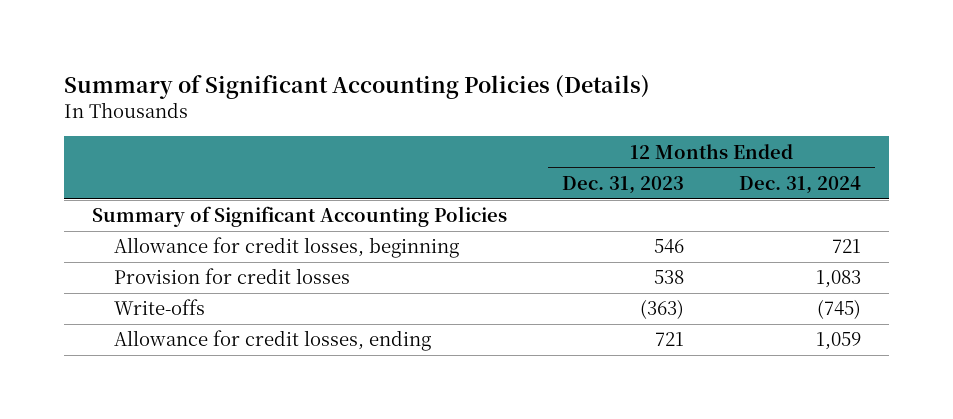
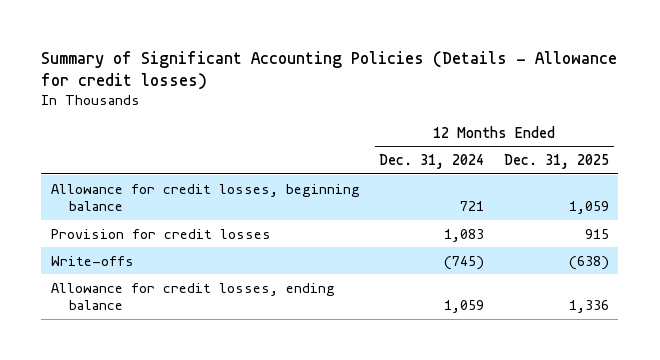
[63,74,650,99] Summary of Significant Accounting Policies (Details) -> [41,50,618,90] Summary of Significant Accounting Policies (Details - Allowance for credit losses)
[562,176,685,195] Dec. 31, 2023 -> none
none -> [503,154,609,170] Dec. 31, 2025
[91,206,507,228] Summary of Significant Accounting Policies -> none
[114,237,460,259] Allowance for credit losses, beginning -> [50,183,360,212] Allowance for credit losses, beginning balance
[114,330,432,352] Allowance for credit losses, ending -> [50,282,335,311] Allowance for credit losses, ending balance

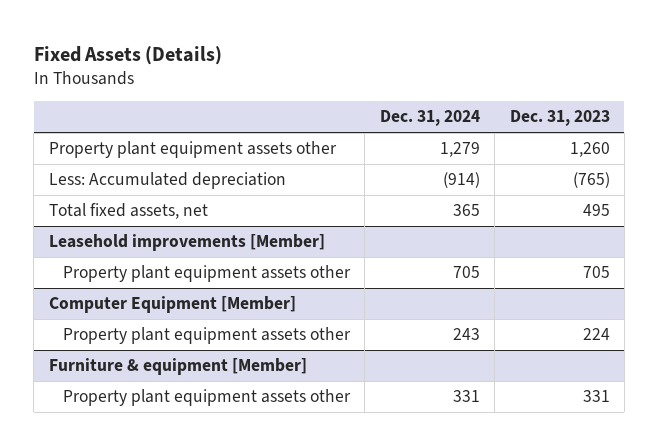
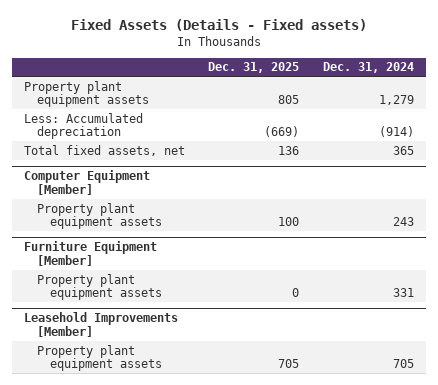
[33,45,222,65] Fixed Assets (Details) -> [70,18,367,31] Fixed Assets (Details - Fixed assets)
[509,110,610,127] Dec. 31, 2023 -> none
none -> [208,62,300,74] Dec. 31, 2025
[48,141,337,159] Property plant equipment assets other -> [23,80,149,108] Property plant equipment assets
[48,234,325,252] Leasehold improvements [Member] -> none
[62,265,351,283] Property plant equipment assets other -> none
[62,327,351,345] Property plant equipment assets other -> [36,202,162,230] Property plant equipment assets
[48,358,307,376] Furniture & equipment [Member] -> [23,241,157,266] Furniture Equipment [Member]
[62,389,351,407] Property plant equipment assets other -> [36,273,162,301] Property plant equipment assets
none -> [23,312,178,337] Leasehold Improvements [Member]
none -> [36,344,162,372] Property plant equipment assets

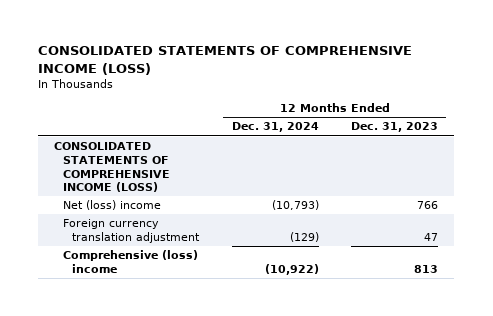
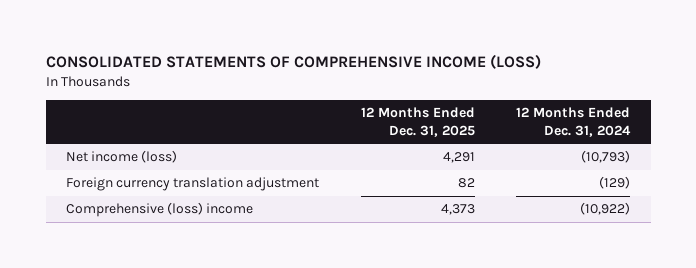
[351,122,439,133] Dec. 31, 2023 -> none
none -> [360,106,475,137] 12 Months Ended Dec. 31, 2025
[54,142,171,193] CONSOLIDATED STATEMENTS OF COMPREHENSIVE INCOME (LOSS) -> none
[63,200,162,211] Net (loss) income -> [66,150,178,164] Net income (loss)

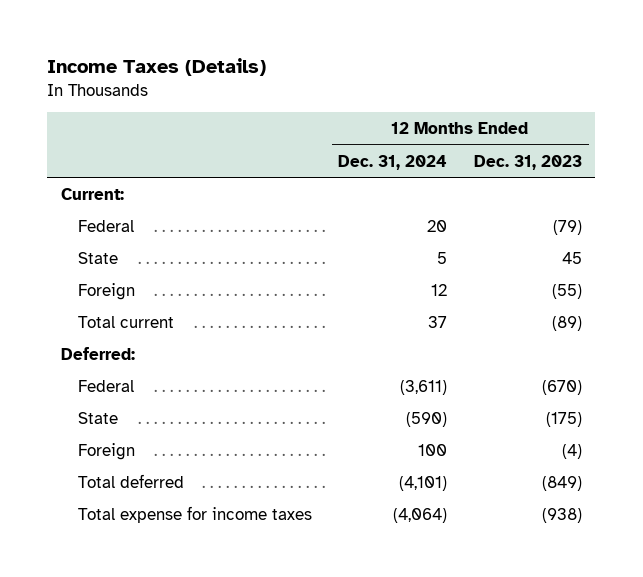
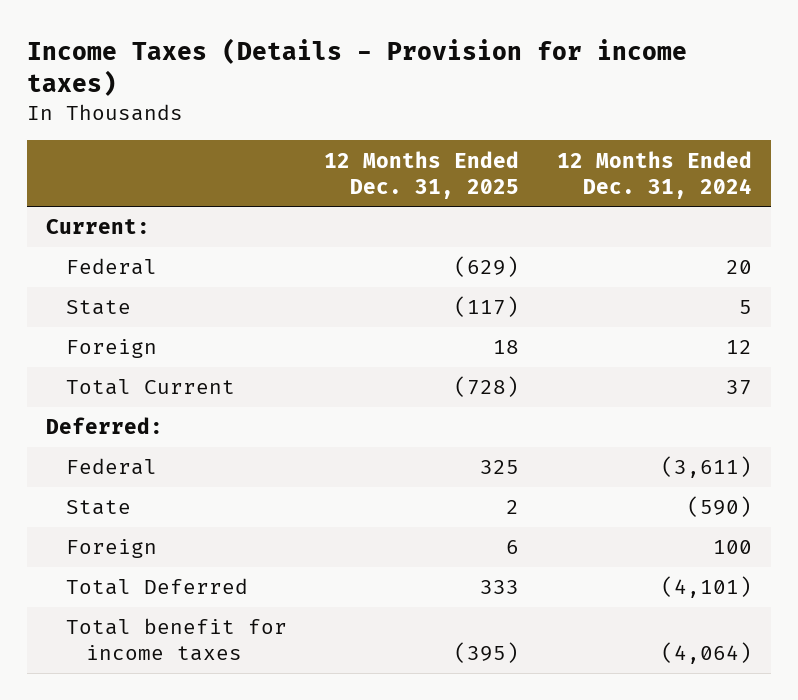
[47,58,267,77] Income Taxes (Details) -> [27,37,688,96] Income Taxes (Details - Provision for income taxes)
[473,154,582,170] Dec. 31, 2023 -> none
none -> [324,150,520,199] 12 Months Ended Dec. 31, 2025
[77,315,174,328] Total current -> [65,379,235,396] Total Current
[77,473,184,488] Total deferred -> [65,578,248,596] Total Deferred
[77,505,312,523] Total expense for income taxes -> [65,618,287,662] Total benefit for income taxes

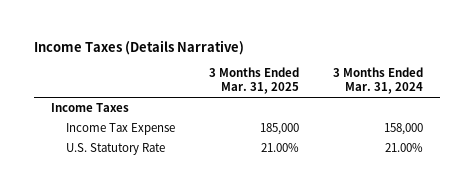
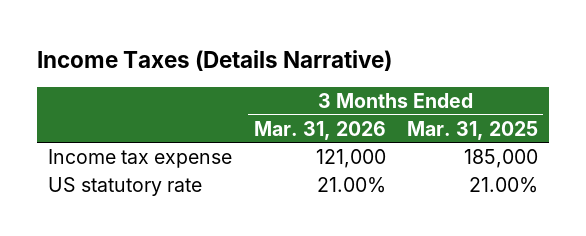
[332,67,423,95] 3 Months Ended Mar. 31, 2024 -> none
none -> [253,120,386,140] Mar. 31, 2026
[50,103,129,113] Income Taxes -> none
[66,123,176,136] Income Tax Expense -> [48,148,233,168] Income tax expense
[66,143,166,156] U.S. Statutory Rate -> [48,176,203,196] US statutory rate

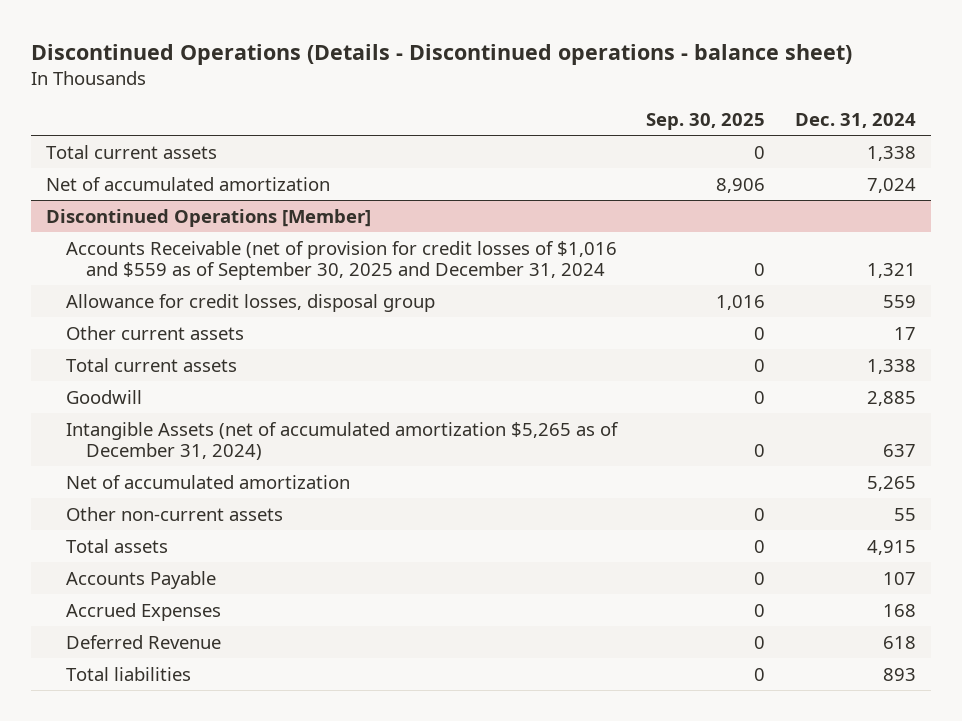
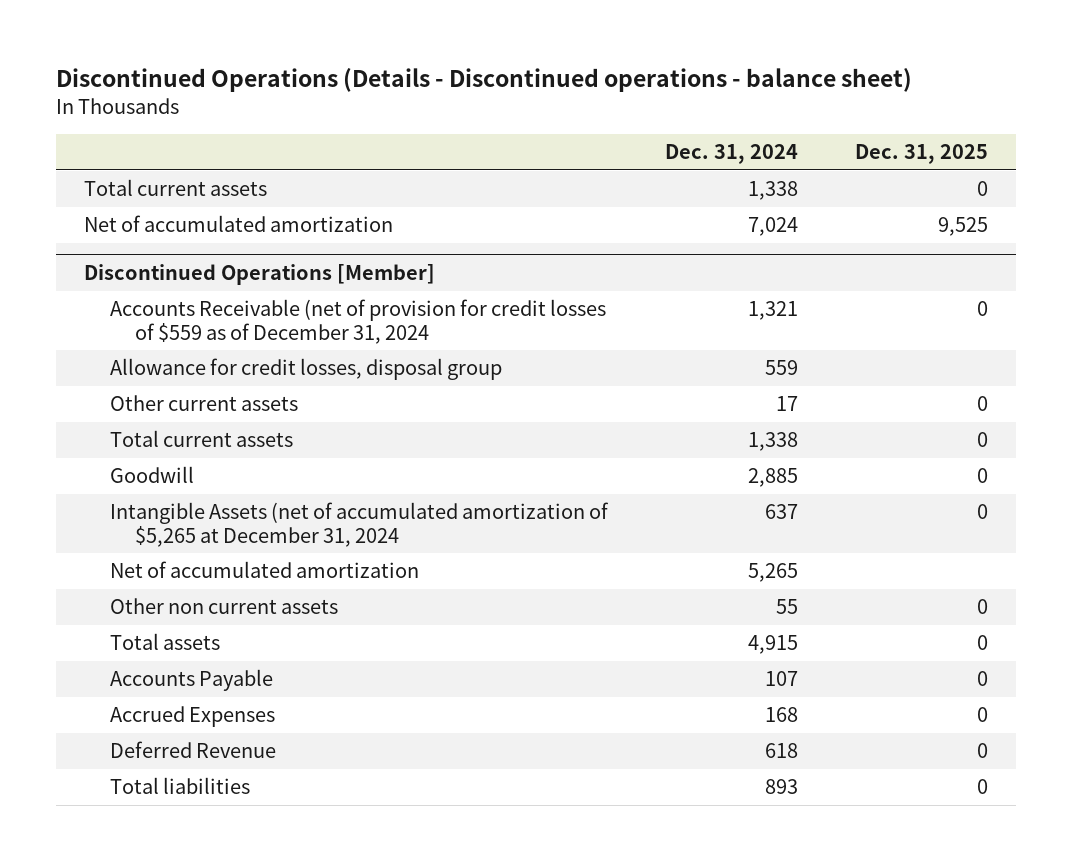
[646,112,766,130] Sep. 30, 2025 -> none
none -> [854,144,988,165] Dec. 31, 2025
[65,240,617,280] Accounts Receivable (net of provision for credit losses of $1,016 and $559 as of September 30, 2025 and December 31, 2024 -> [109,299,606,344] Accounts Receivable (net of provision for credit losses of $559 as of December 31, 2024
[65,421,619,460] Intangible Assets (net of accumulated amortization $5,265 as of December 31, 2024) -> [109,502,609,547] Intangible Assets (net of accumulated amortization of $5,265 at December 31, 2024
[65,506,283,521] Other non-current assets -> [109,598,338,615] Other non current assets

